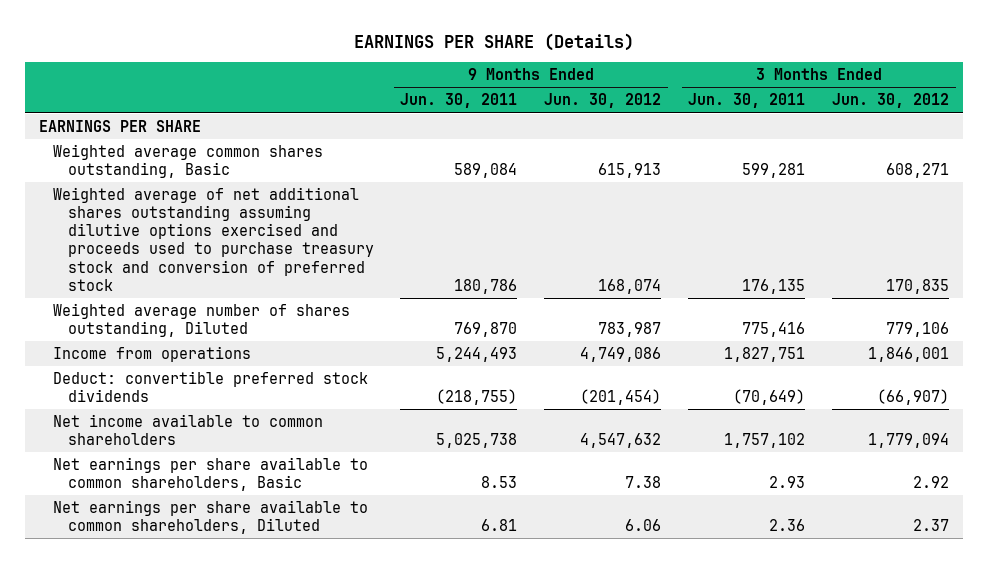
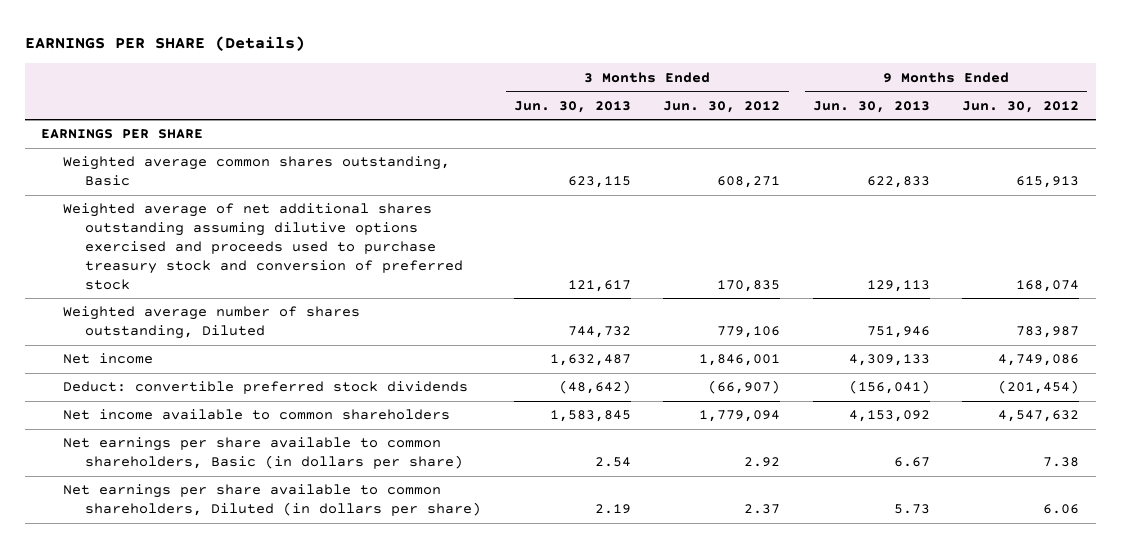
[400,93,518,109] Jun. 30, 2011 -> none
[688,93,806,109] Jun. 30, 2011 -> none
none -> [513,100,631,113] Jun. 30, 2013
none -> [812,100,930,113] Jun. 30, 2013
[53,345,252,362] Income from operations -> [63,353,154,365] Net income
[53,456,369,492] Net earnings per share available to common shareholders, Basic -> [63,437,464,470] Net earnings per share available to common shareholders, Basic (in dollars per share)
[53,499,369,535] Net earnings per share available to common shareholders, Diluted -> [63,484,482,517] Net earnings per share available to common shareholders, Diluted (in dollars per share)

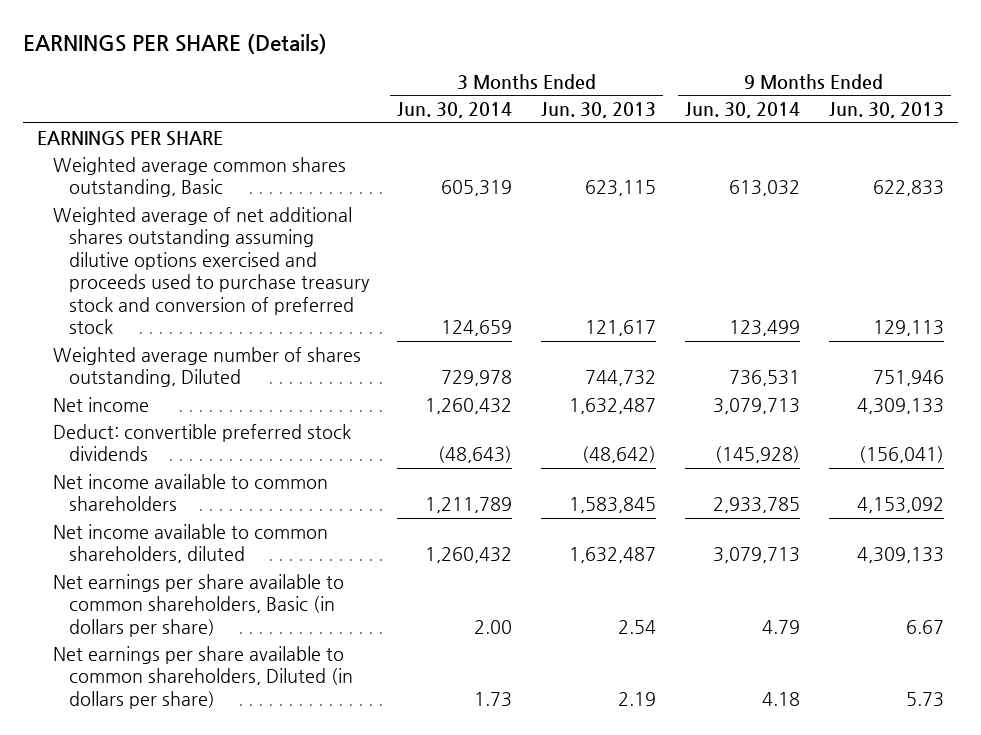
[663,100,781,113] Jun. 30, 2012 -> none
[962,100,1080,113] Jun. 30, 2012 -> none
none -> [397,102,513,119] Jun. 30, 2014
none -> [685,102,801,119] Jun. 30, 2014
none -> [52,523,328,564] Net income available to common shareholders, diluted

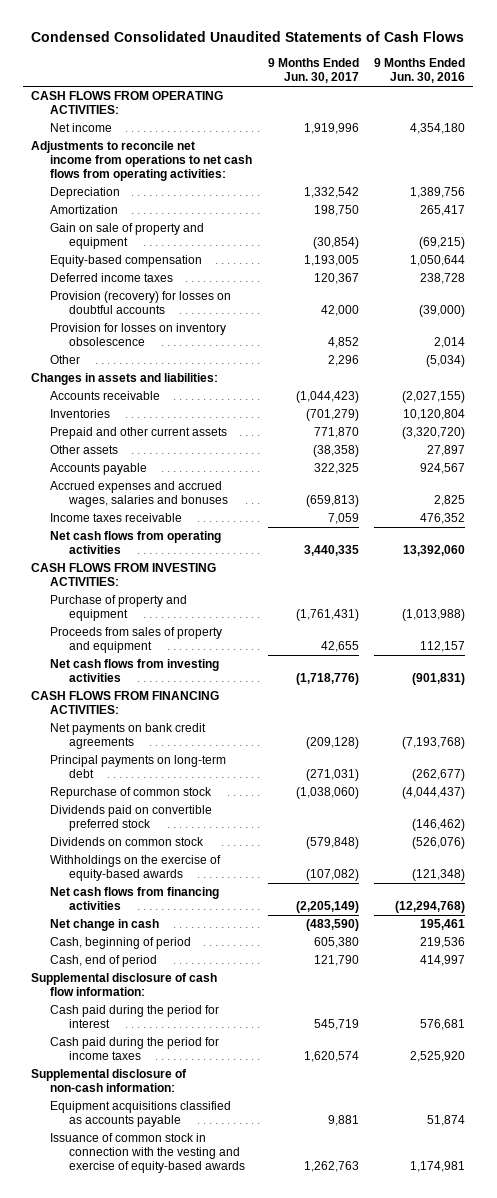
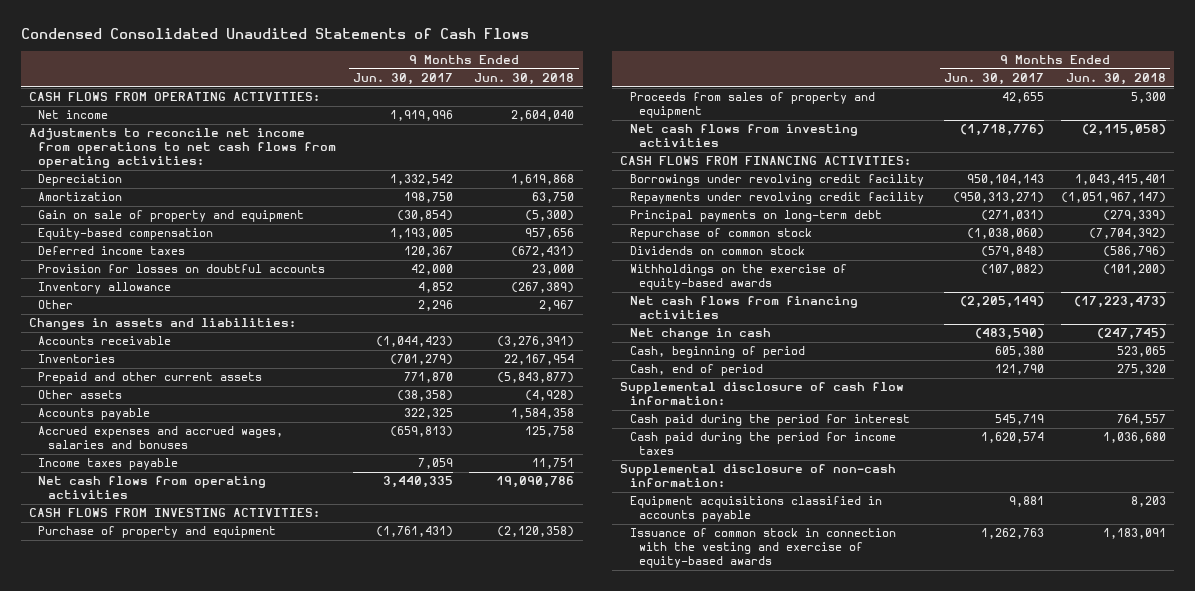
[374,58,466,84] 9 Months Ended Jun. 30, 2016 -> none
none -> [474,73,575,86] Jun. 30, 2018
[50,291,232,315] Provision (recovery) for losses on doubtful accounts -> [38,264,326,274] Provision for losses on doubtful accounts
[50,323,227,347] Provision for losses on inventory obsolescence -> [38,282,172,295] Inventory allowance
[50,513,183,523] Income taxes receivable -> [38,458,179,471] Income taxes payable
[50,723,207,750] Net payments on bank credit agreements -> none
none -> [629,174,924,187] Borrowings under revolving credit facility
none -> [629,192,924,205] Repayments under revolving credit facility
[50,805,213,832] Dividends paid on convertible preferred stock -> none
[50,1101,232,1128] Equipment acquisitions classified as accounts payable -> [629,496,882,523] Equipment acquisitions classified in accounts payable

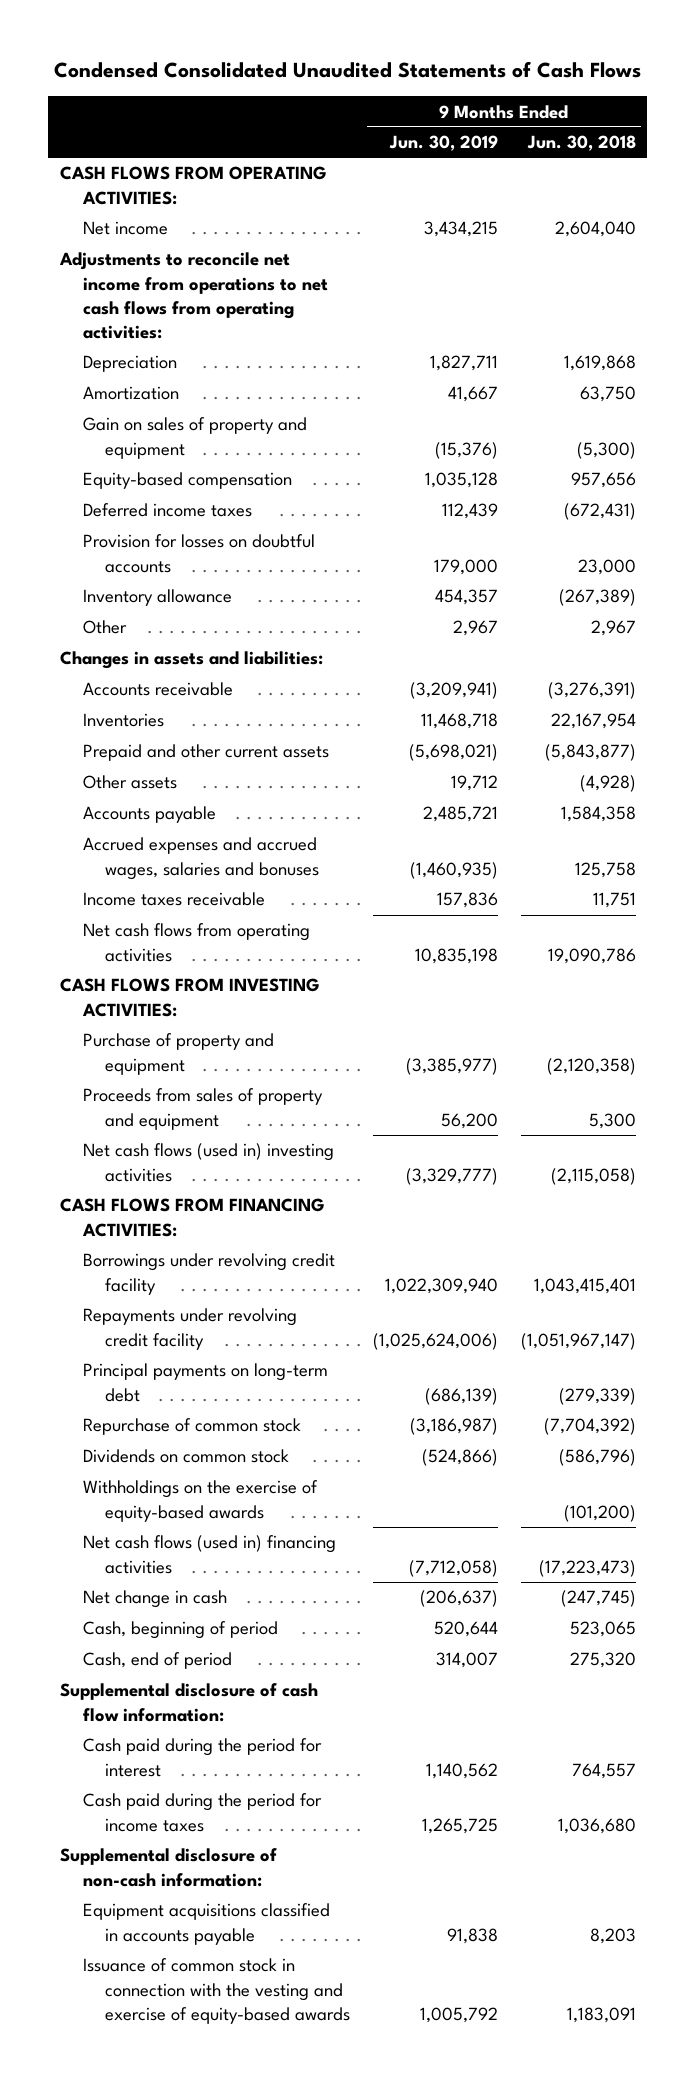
[352,73,453,86] Jun. 30, 2017 -> none
none -> [389,135,499,152] Jun. 30, 2019
[38,210,305,223] Gain on sale of property and equipment -> [82,417,307,459] Gain on sales of property and equipment
[38,458,179,471] Income taxes payable -> [82,892,265,907] Income taxes receivable
[629,124,858,148] Net cash flows from investing activities -> [82,1143,334,1182] Net cash flows (used in) investing activities
[629,296,858,320] Net cash flows from financing activities -> [82,1535,336,1574] Net cash flows (used in) financing activities

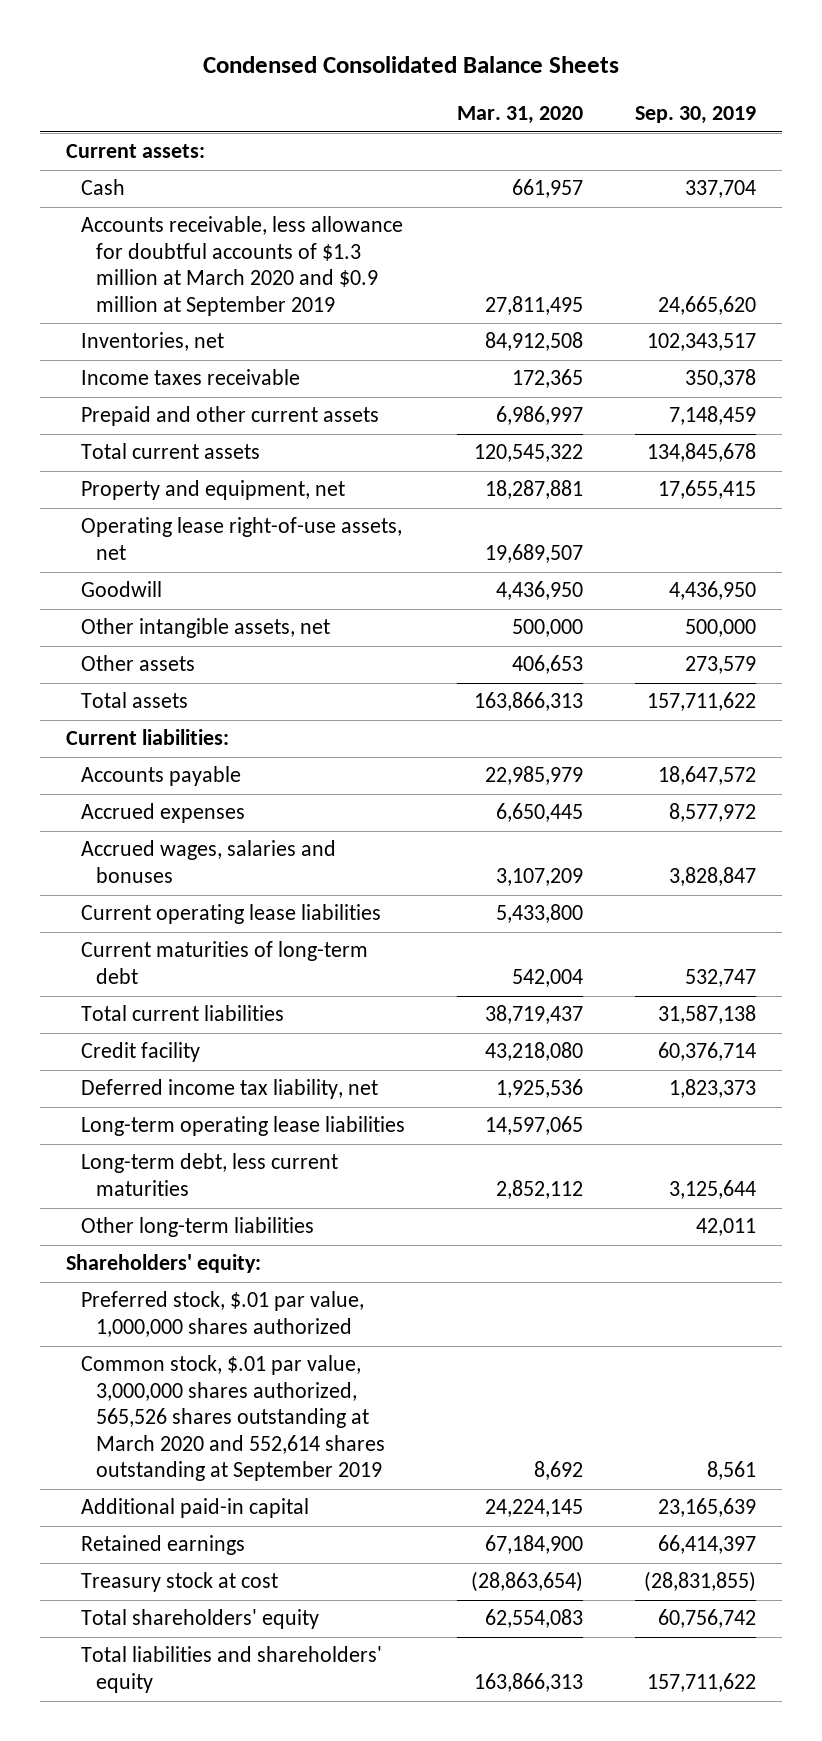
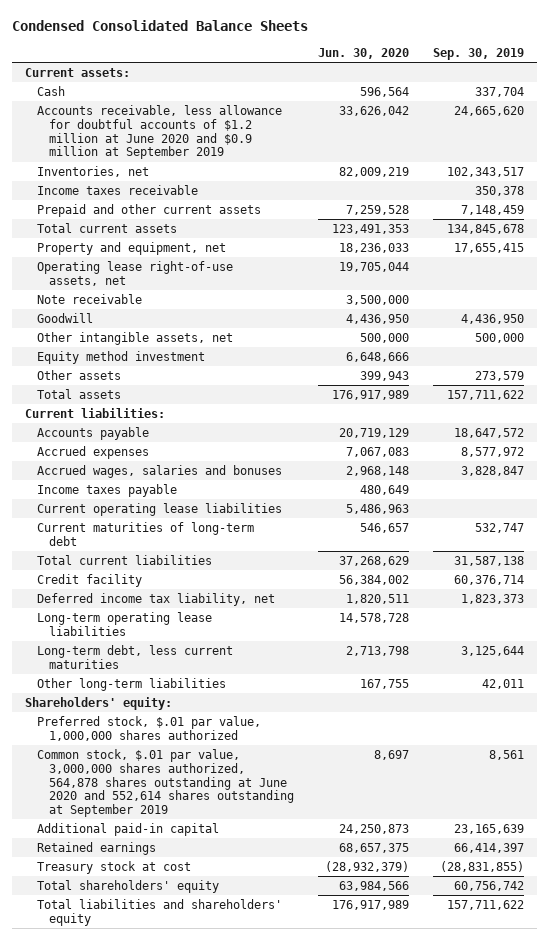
[457,106,584,125] Mar. 31, 2020 -> none
none -> [318,47,410,59] Jun. 30, 2020
[81,216,404,316] Accounts receivable, less allowance for doubtful accounts of $1.3 million at March 2020 and $0.9 million at September 2019 -> [36,105,282,160] Accounts receivable, less allowance for doubtful accounts of $1.2 million at June 2020 and $0.9 million at September 2019
none -> [36,294,142,305] Note receivable
none -> [36,351,205,365] Equity method investment
none -> [36,484,177,498] Income taxes payable
[81,1355,386,1482] Common stock, $.01 par value, 3,000,000 shares authorized, 565,526 shares outstanding at March 2020 and 552,614 shares outstanding at September 2019 -> [36,749,294,818] Common stock, $.01 par value, 3,000,000 shares authorized, 564,878 shares outstanding at June 2020 and 552,614 shares outstanding at September 2019

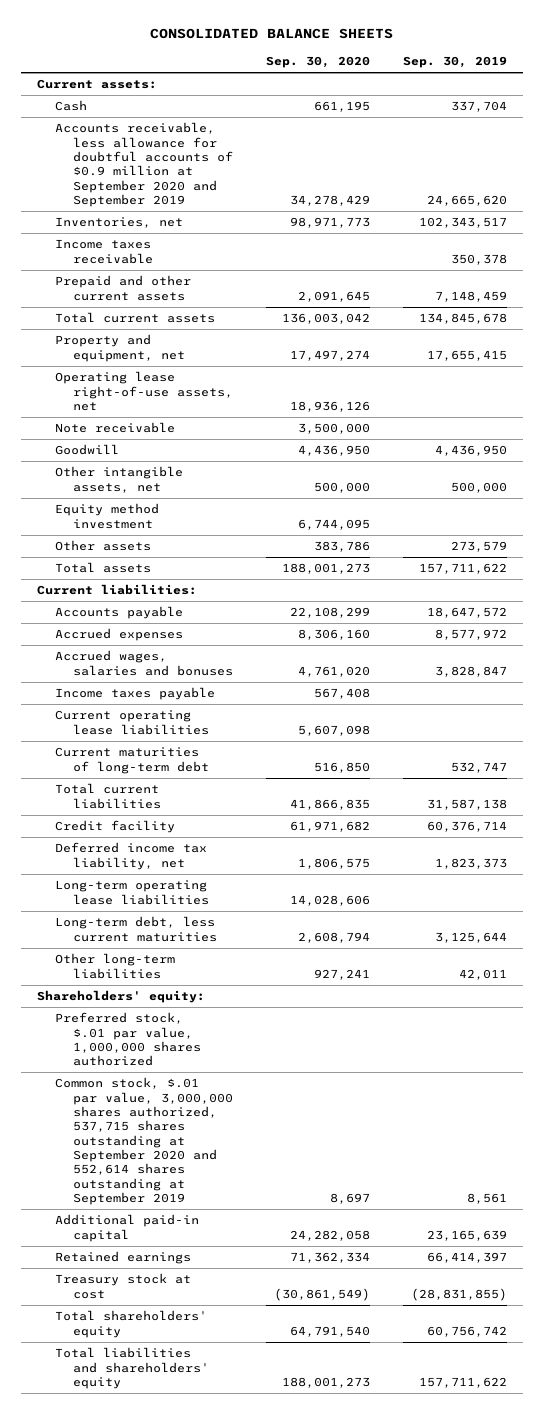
[12,19,309,31] Condensed Consolidated Balance Sheets -> [149,28,393,40] CONSOLIDATED BALANCE SHEETS
[318,47,410,59] Jun. 30, 2020 -> none
none -> [266,56,371,69] Sep. 30, 2020
[36,105,282,160] Accounts receivable, less allowance for doubtful accounts of $1.2 million at June 2020 and $0.9 million at September 2019 -> [55,122,234,208] Accounts receivable, less allowance for doubtful accounts of $0.9 million at September 2020 and September 2019
[36,749,294,818] Common stock, $.01 par value, 3,000,000 shares authorized, 564,878 shares outstanding at June 2020 and 552,614 shares outstanding at September 2019 -> [55,1077,234,1206] Common stock, $.01 par value, 3,000,000 shares authorized, 537,715 shares outstanding at September 2020 and 552,614 shares outstanding at September 2019

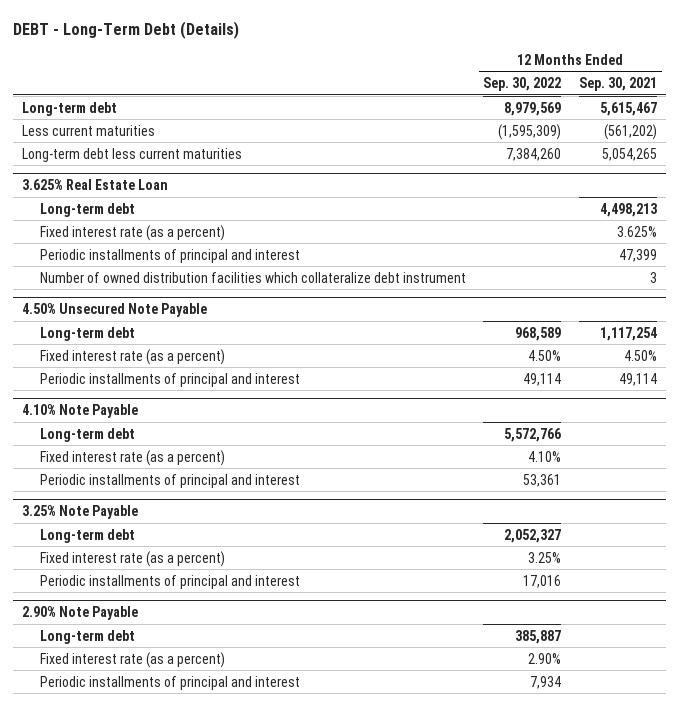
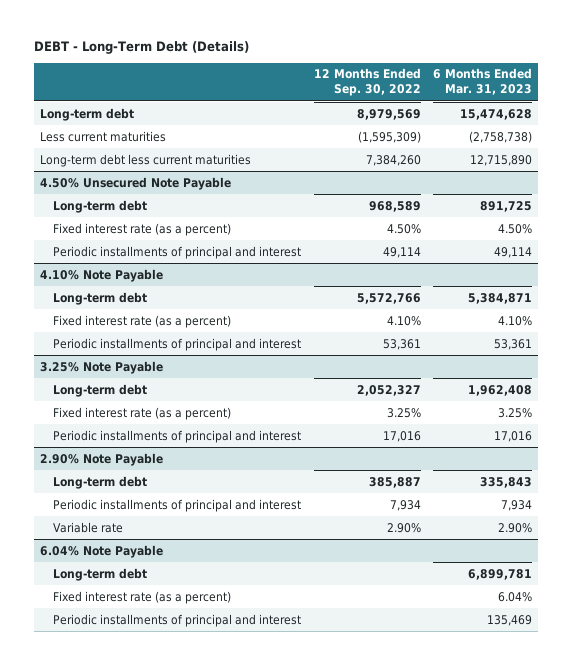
[579,77,658,92] Sep. 30, 2021 -> none
none -> [433,68,533,96] 6 Months Ended Mar. 31, 2023
[22,179,169,191] 3.625% Real Estate Loan -> none
[39,202,135,217] Long-term debt -> none
[39,224,225,241] Fixed interest rate (as a percent) -> none
[39,248,300,263] Periodic installments of principal and interest -> none
[39,271,466,283] Number of owned distribution facilities which collateralize debt instrument -> none
[39,651,225,668] Fixed interest rate (as a percent) -> none
none -> [53,521,124,533] Variable rate
none -> [39,544,163,558] 6.04% Note Payable
none -> [53,567,148,581] Long-term debt
none -> [53,590,232,604] Fixed interest rate (as a percent)
none -> [53,613,302,627] Periodic installments of principal and interest

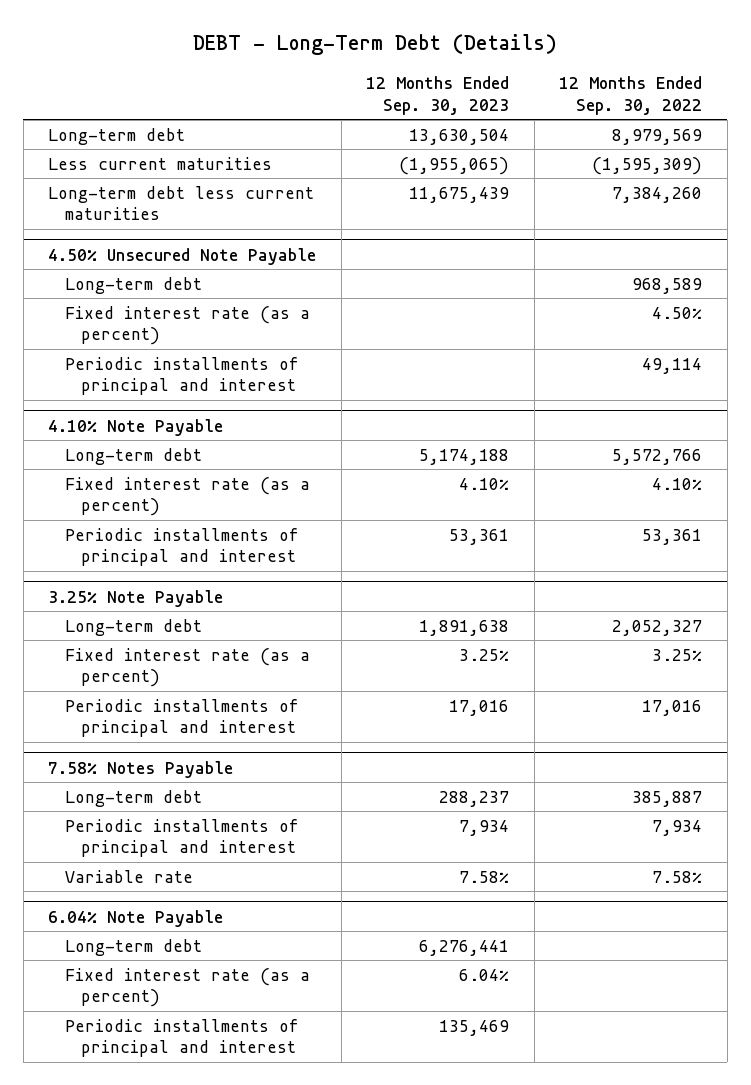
[433,68,533,96] 6 Months Ended Mar. 31, 2023 -> none
none -> [366,75,510,115] 12 Months Ended Sep. 30, 2023
[39,452,163,466] 2.90% Note Payable -> none
none -> [48,760,234,778] 7.58% Notes Payable
[386,522,421,533] 2.90% -> [652,870,703,883] 7.58%

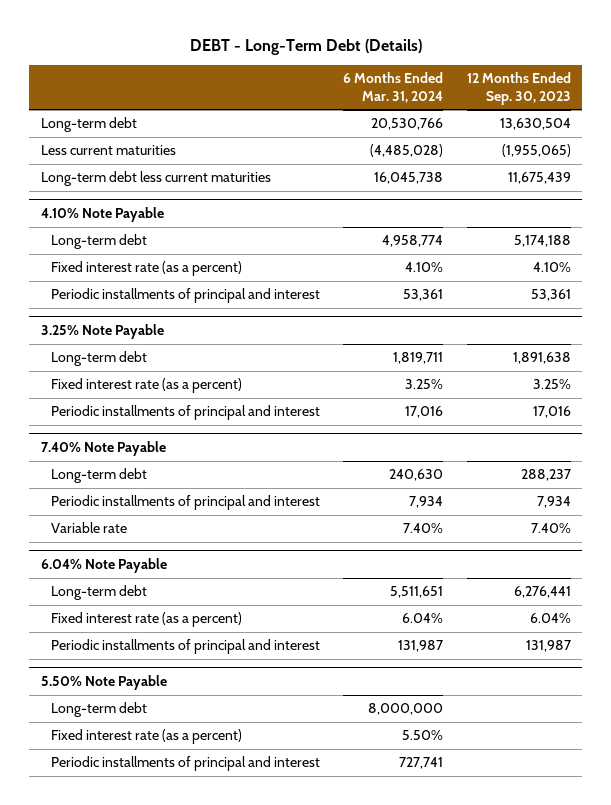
[559,75,703,115] 12 Months Ended Sep. 30, 2022 -> none
none -> [343,72,444,103] 6 Months Ended Mar. 31, 2024
[48,247,317,265] 4.50% Unsecured Note Payable -> none
[64,276,202,294] Long-term debt -> none
[64,305,310,346] Fixed interest rate (as a percent) -> none
[64,356,299,396] Periodic installments of principal and interest -> none
[48,760,234,778] 7.58% Notes Payable -> none
none -> [40,441,166,457] 7.40% Note Payable
[459,870,510,883] 7.58% -> [530,523,571,534] 7.40%
[439,1019,510,1036] 135,469 -> [525,640,571,653] 131,987
none -> [40,675,167,691] 5.50% Note Payable
none -> [51,702,148,718] Long-term debt
none -> [51,729,243,745] Fixed interest rate (as a percent)
none -> [51,756,321,772] Periodic installments of principal and interest

